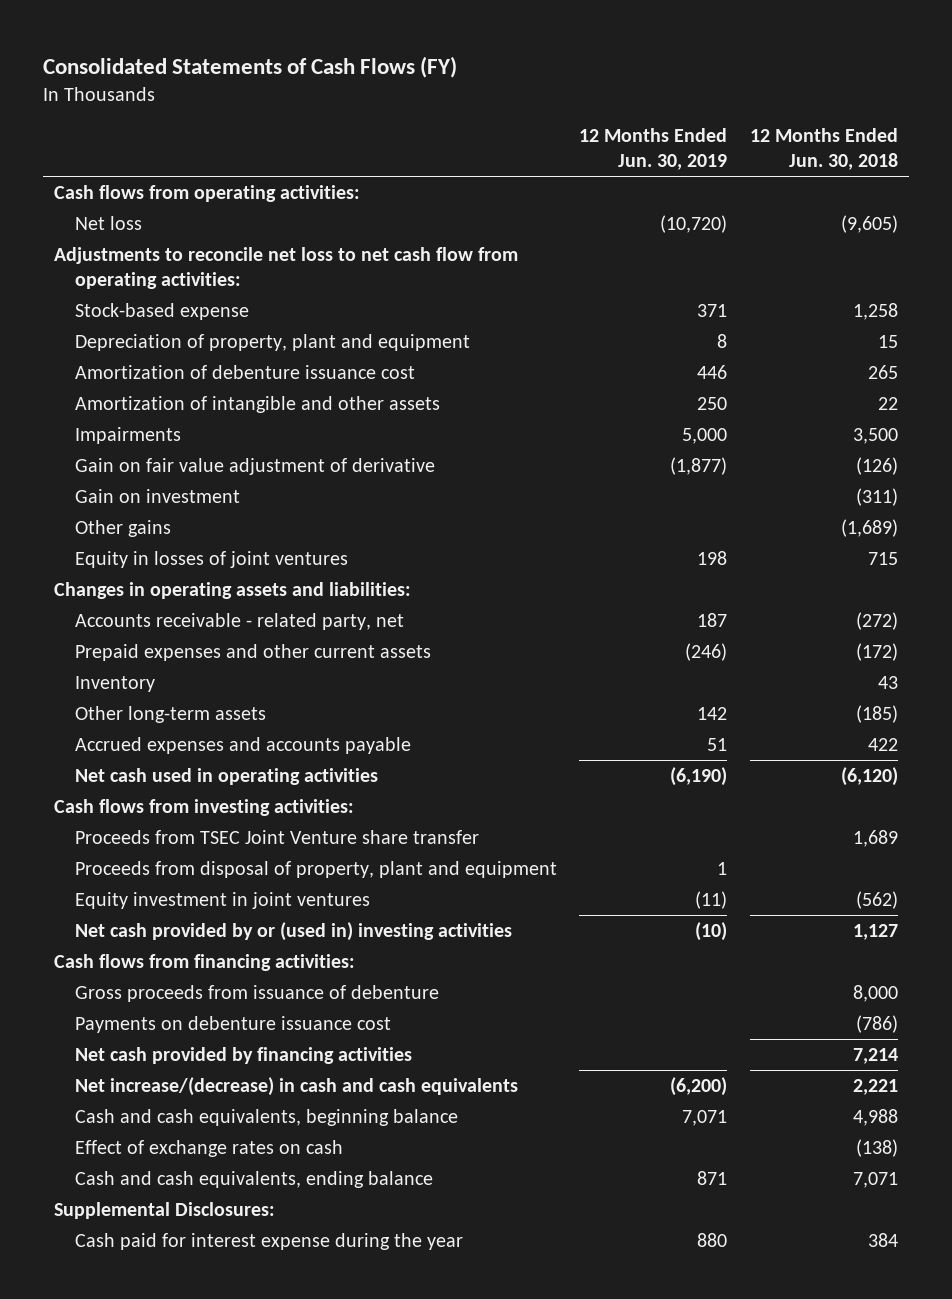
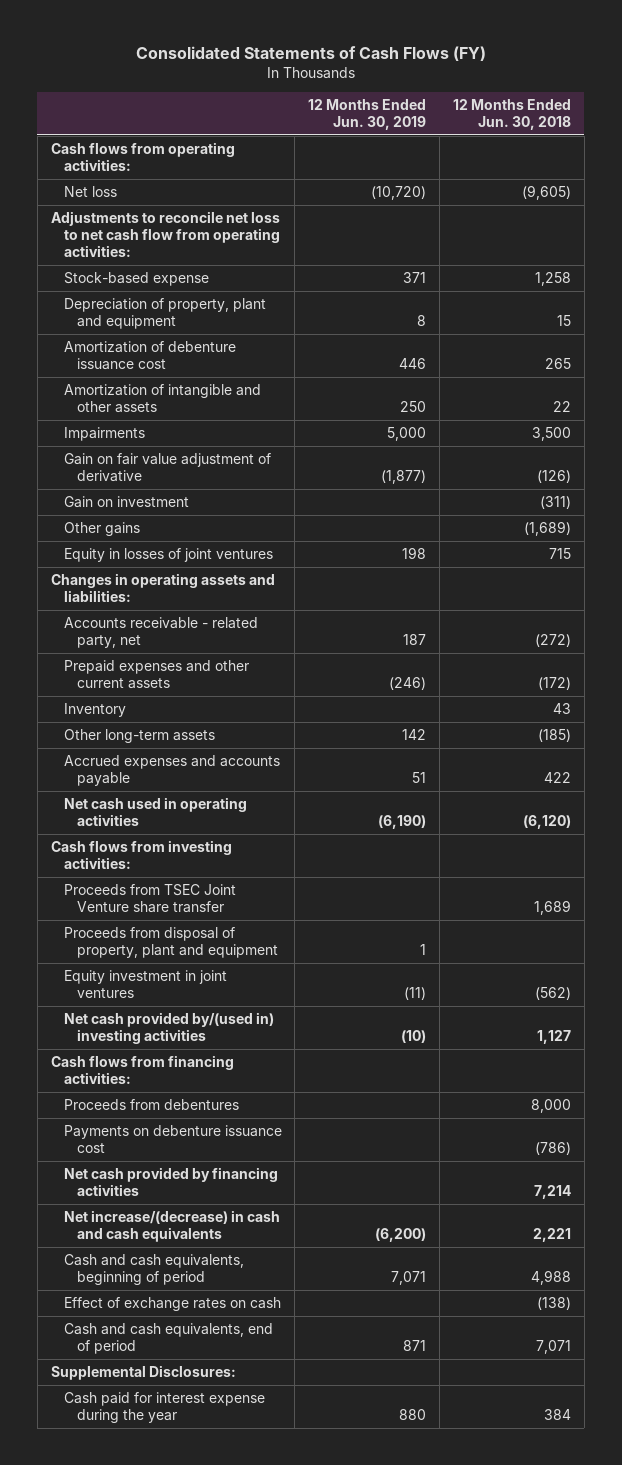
[75,921,513,941] Net cash provided by or (used in) investing activities -> [63,1012,274,1045] Net cash provided by/(used in) investing activities
[75,984,440,1002] Gross proceeds from issuance of debenture -> [63,1099,239,1111] Proceeds from debentures
[75,1108,459,1126] Cash and cash equivalents, beginning balance -> [63,1254,244,1286] Cash and cash equivalents, beginning of period
[75,1170,434,1188] Cash and cash equivalents, ending balance -> [63,1323,273,1355] Cash and cash equivalents, end of period

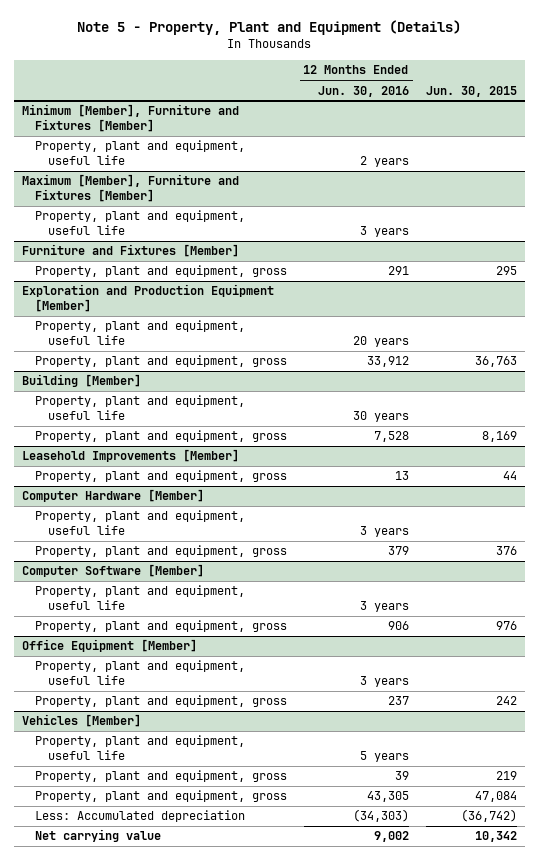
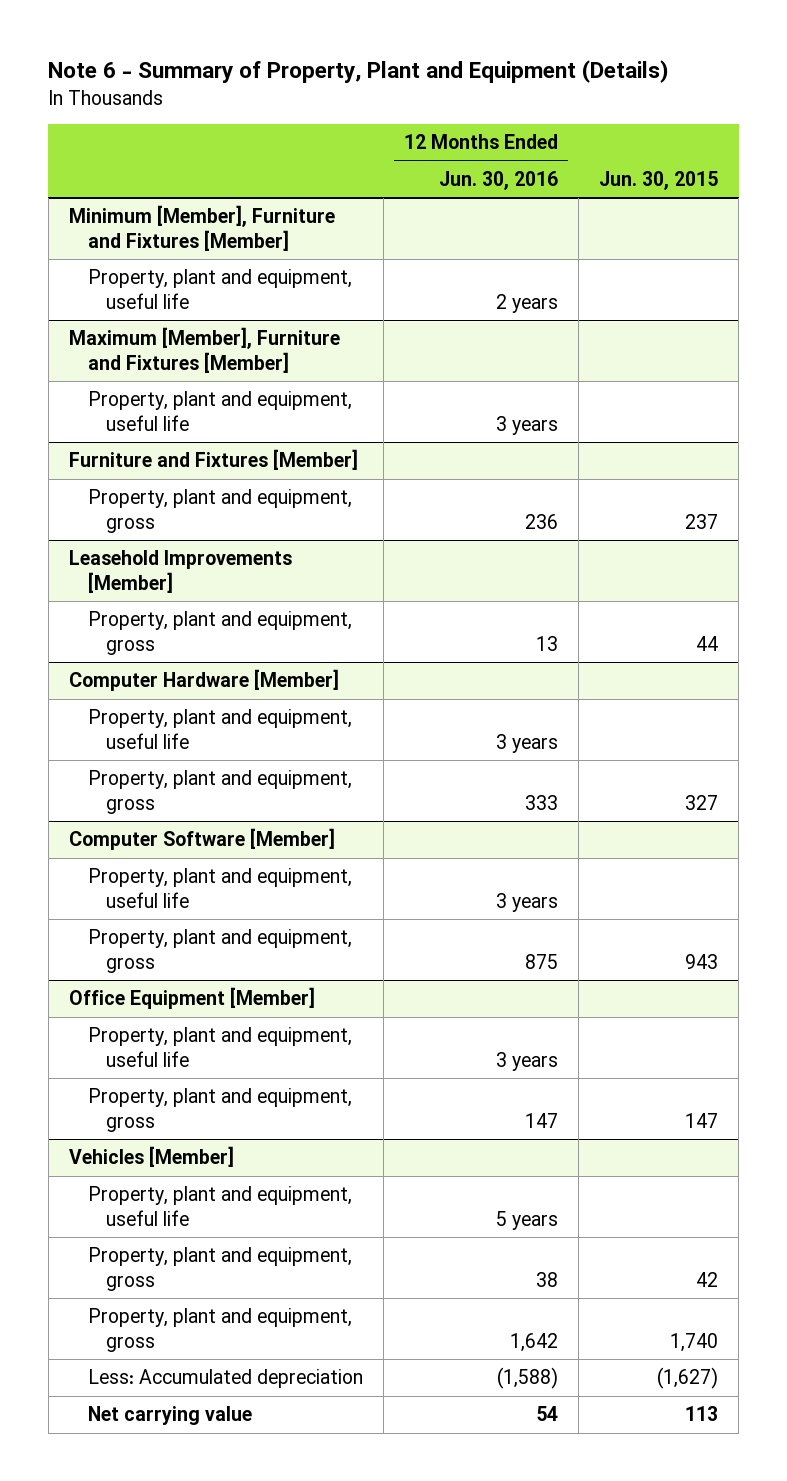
[77,20,462,36] Note 5 - Property, Plant and Equipment (Details) -> [48,60,670,84] Note 6 - Summary of Property, Plant and Equipment (Details)
[22,284,275,312] Exploration and Production Equipment [Member] -> none
[35,320,246,345] Property, plant and equipment, useful life -> none
[35,355,288,368] Property, plant and equipment, gross -> none
[22,374,142,388] Building [Member] -> none
[35,395,246,420] Property, plant and equipment, useful life -> none
[35,430,288,443] Property, plant and equipment, gross -> none
[387,266,409,276] 291 -> [524,514,558,530] 236
[495,266,517,276] 295 -> [685,514,719,530] 237
[387,546,409,556] 379 -> [524,795,558,811] 333
[495,546,517,556] 376 -> [685,795,719,811] 327
[387,621,409,631] 906 -> [524,954,558,970] 875
[495,621,517,631] 976 -> [685,954,719,970] 943
[387,696,409,706] 237 -> [524,1113,558,1129] 147
[495,696,517,706] 242 -> [685,1113,719,1129] 147
[394,771,409,781] 39 -> [535,1272,558,1288] 38
[495,771,517,781] 219 -> [696,1272,719,1288] 42
[366,791,409,803] 43,305 -> [509,1333,558,1353] 1,642
[474,791,517,803] 47,084 -> [670,1333,719,1353] 1,740
[352,809,409,823] (34,303) -> [496,1367,558,1390] (1,588)
[460,809,517,823] (36,742) -> [657,1367,719,1390] (1,627)
[373,831,409,843] 9,002 -> [535,1406,558,1422] 54
[474,831,517,843] 10,342 -> [685,1406,719,1422] 113

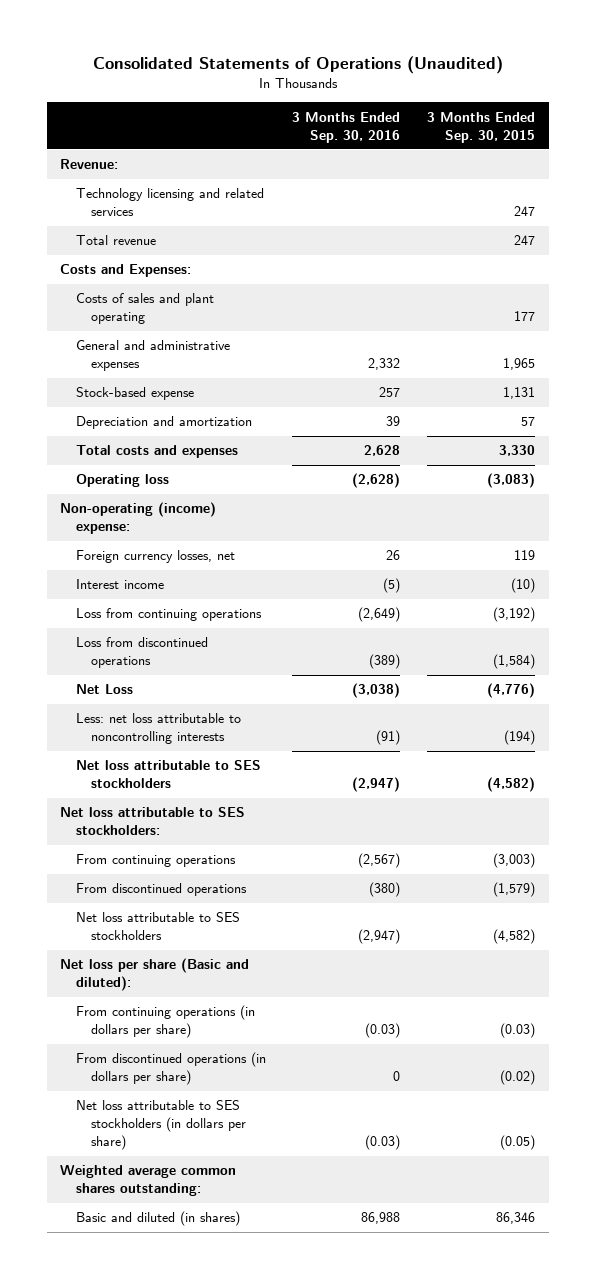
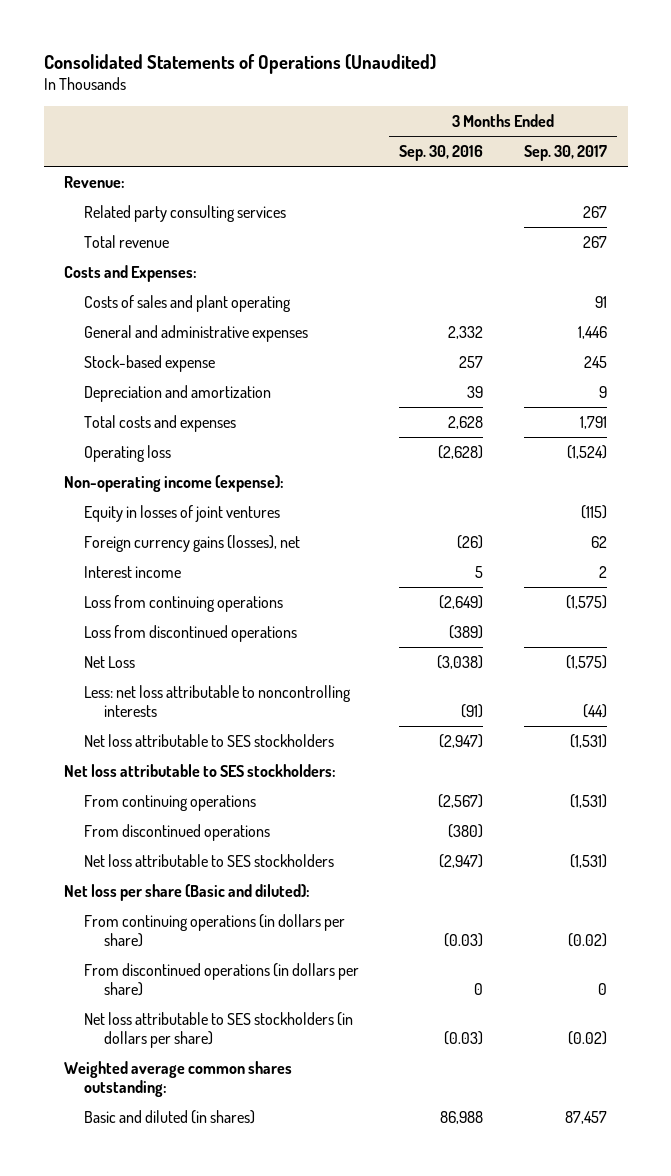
[427,111,536,143] 3 Months Ended Sep. 30, 2015 -> none
none -> [524,145,608,162] Sep. 30, 2017
[75,188,264,217] Technology licensing and related services -> none
none -> [83,204,286,222] Related party consulting services
[60,502,217,535] Non-operating (income) expense: -> [63,474,284,492] Non-operating income (expense):
none -> [83,504,280,522] Equity in losses of joint ventures
[75,550,235,564] Foreign currency losses, net -> [83,534,300,552] Foreign currency gains (losses), net
[386,550,401,561] 26 -> [457,534,484,549] (26)
[383,578,401,594] (5) -> [475,565,484,578] 5

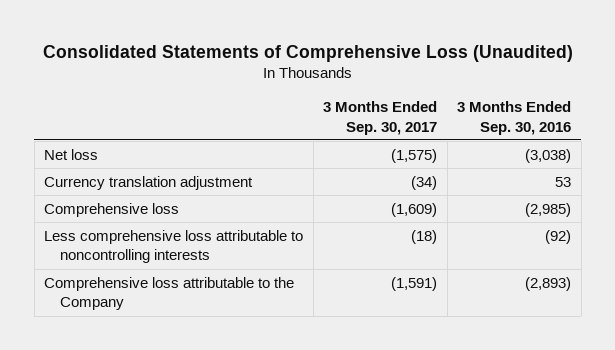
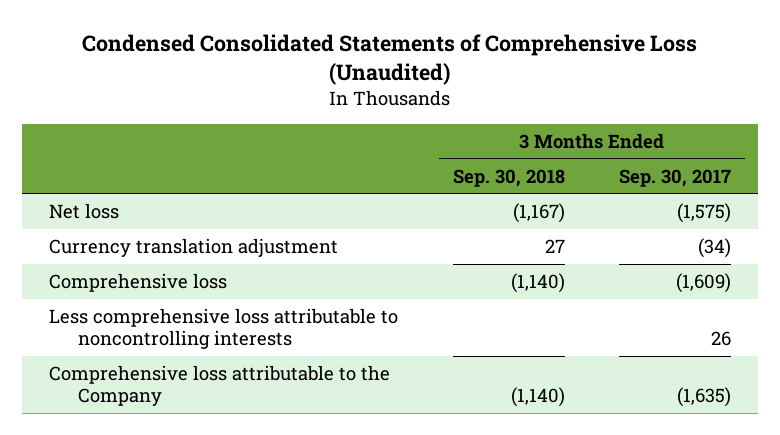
[42,44,573,62] Consolidated Statements of Comprehensive Loss (Unaudited) -> [82,33,698,85] Condensed Consolidated Statements of Comprehensive Loss (Unaudited)
[457,100,572,135] 3 Months Ended Sep. 30, 2016 -> none
none -> [452,168,565,187] Sep. 30, 2018
[411,229,438,244] (18) -> [711,331,732,347] 26
[391,276,438,291] (1,591) -> [677,387,732,408] (1,635)

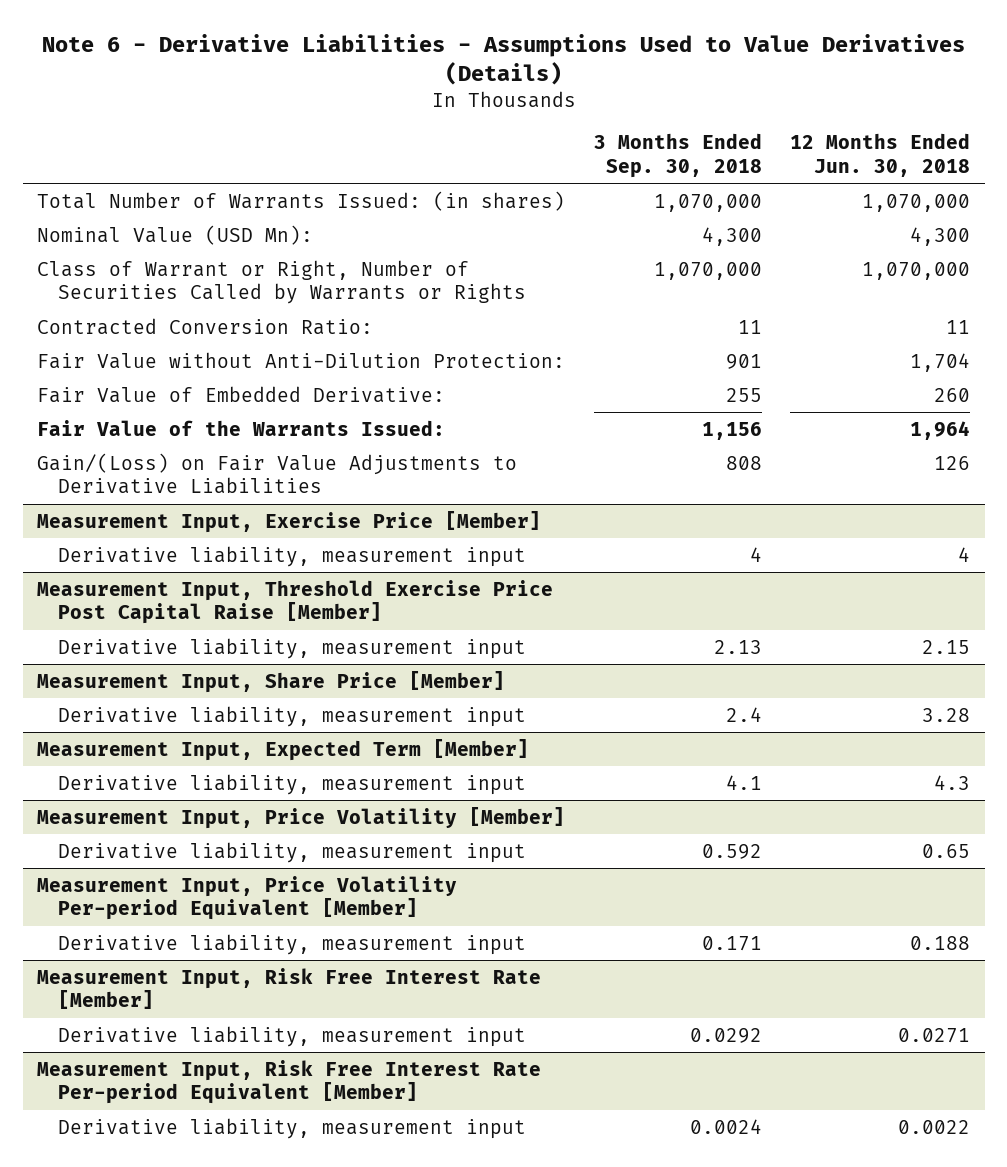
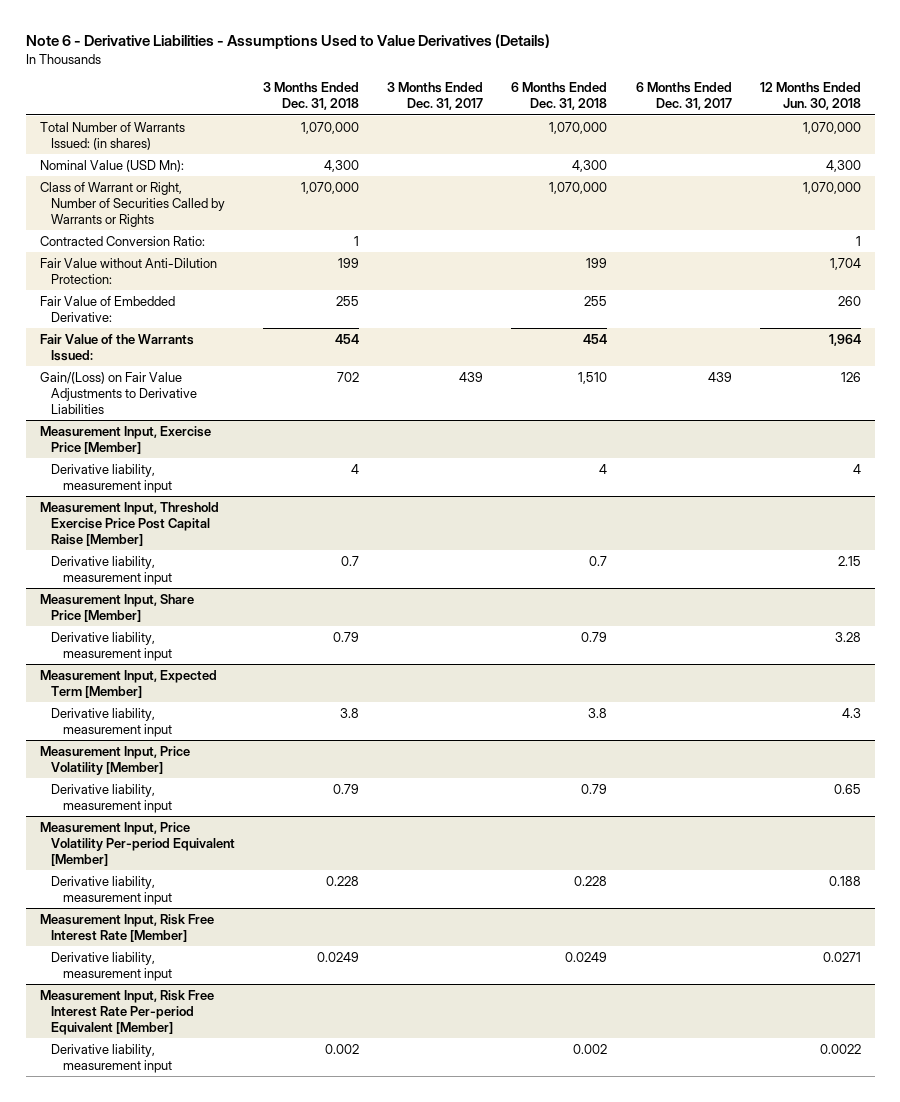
[593,133,762,178] 3 Months Ended Sep. 30, 2018 -> none
none -> [263,82,360,111] 3 Months Ended Dec. 31, 2018
none -> [387,82,484,111] 3 Months Ended Dec. 31, 2017
none -> [511,82,608,111] 6 Months Ended Dec. 31, 2018
none -> [635,82,732,111] 6 Months Ended Dec. 31, 2017
[946,319,971,334] 11 -> [855,235,861,246] 1

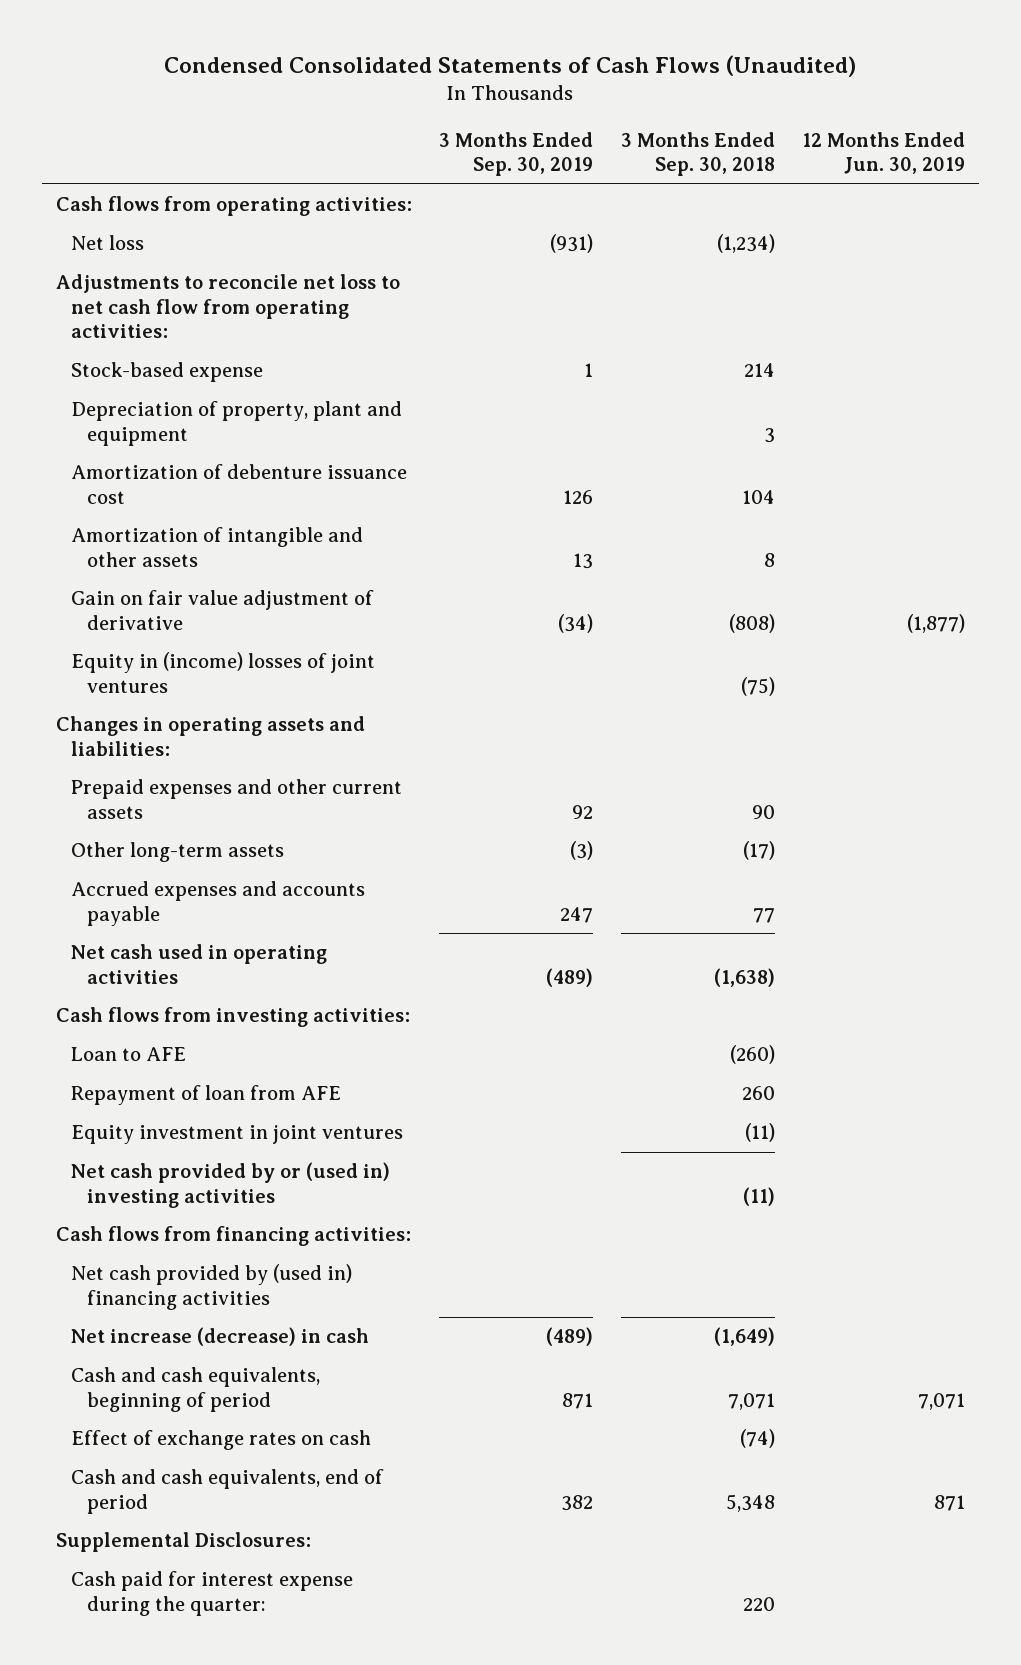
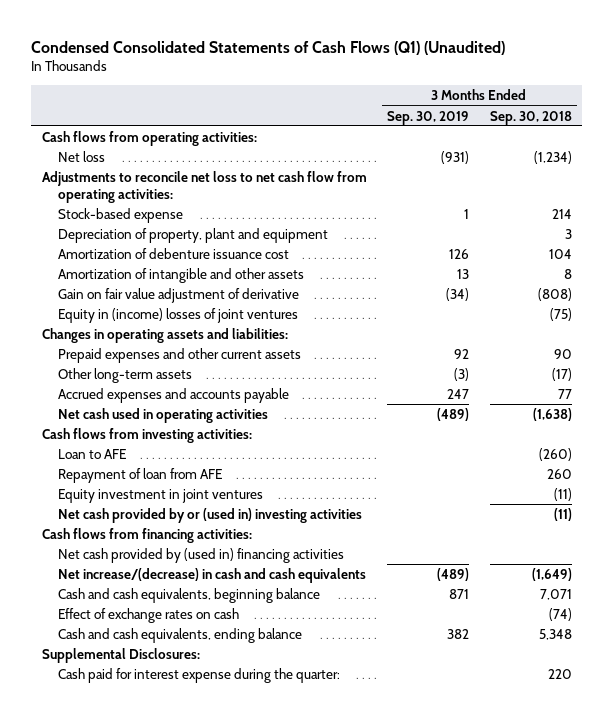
[164,55,857,78] Condensed Consolidated Statements of Cash Flows (Unaudited) -> [31,40,506,55] Condensed Consolidated Statements of Cash Flows (Q1) (Unaudited)
[801,131,965,175] 12 Months Ended Jun. 30, 2019 -> none
[71,1327,370,1347] Net increase (decrease) in cash -> [57,568,366,584] Net increase/(decrease) in cash and cash equivalents
[71,1367,321,1412] Cash and cash equivalents, beginning of period -> [57,588,320,604] Cash and cash equivalents, beginning balance
[71,1469,385,1514] Cash and cash equivalents, end of period -> [57,628,302,644] Cash and cash equivalents, ending balance

